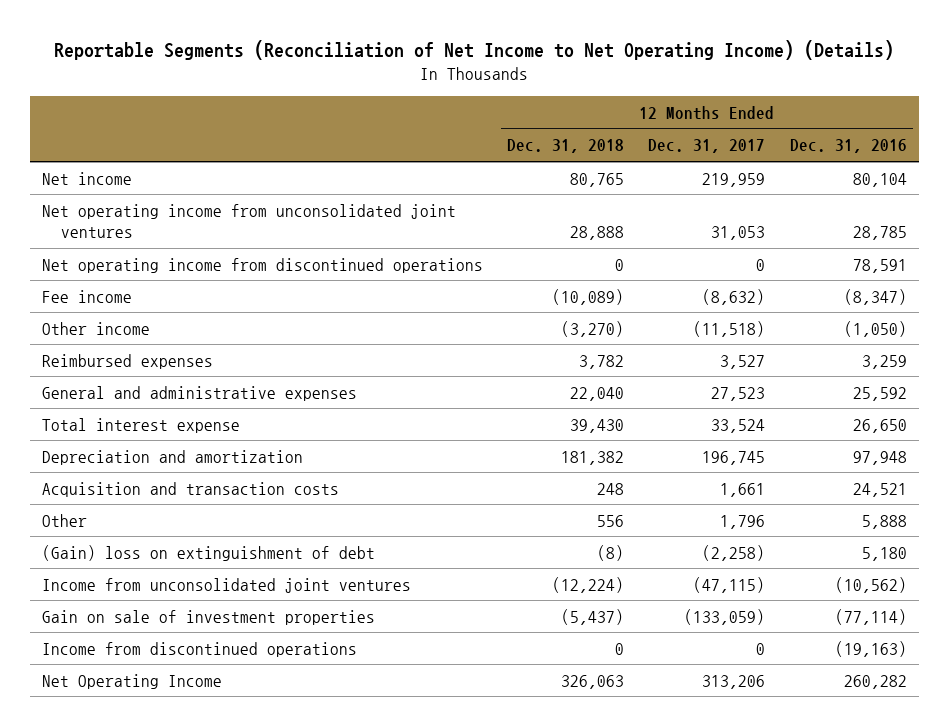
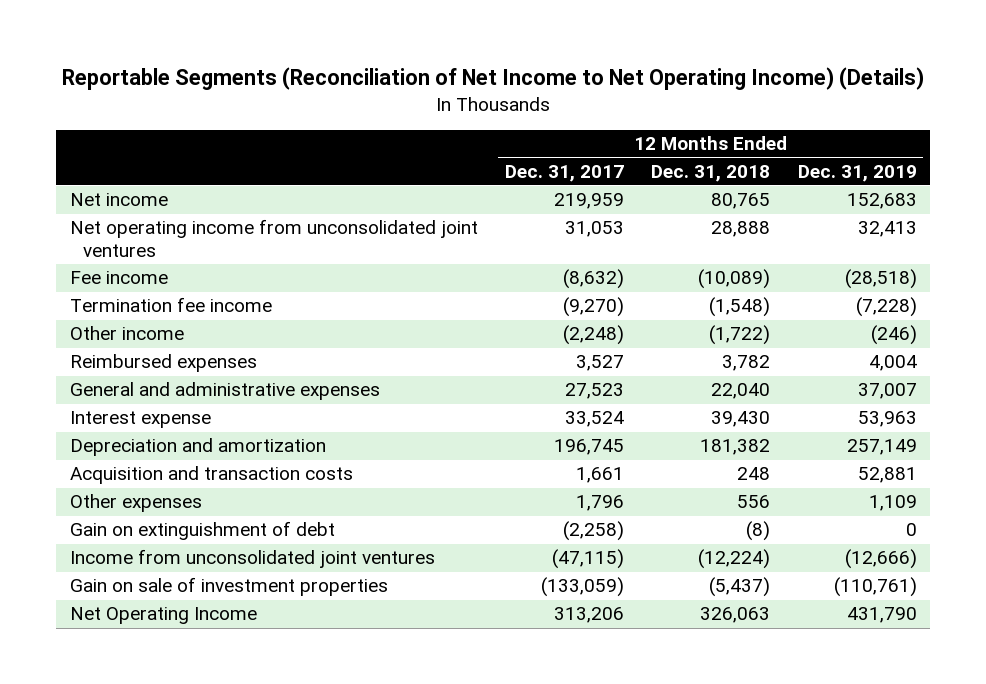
[789,139,907,154] Dec. 31, 2016 -> none
none -> [797,164,917,182] Dec. 31, 2019
[42,257,484,273] Net operating income from discontinued operations -> none
none -> [69,297,272,313] Termination fee income
[561,320,625,337] (3,270) -> [709,325,771,346] (1,722)
[693,320,766,337] (11,518) -> [562,325,624,346] (2,248)
[42,417,241,433] Total interest expense -> [69,411,211,429] Interest expense
[42,513,88,527] Other -> [69,494,202,513] Other expenses
[42,544,376,561] (Gain) loss on extinguishment of debt -> [69,521,335,541] Gain on extinguishment of debt
[42,641,358,657] Income from discontinued operations -> none

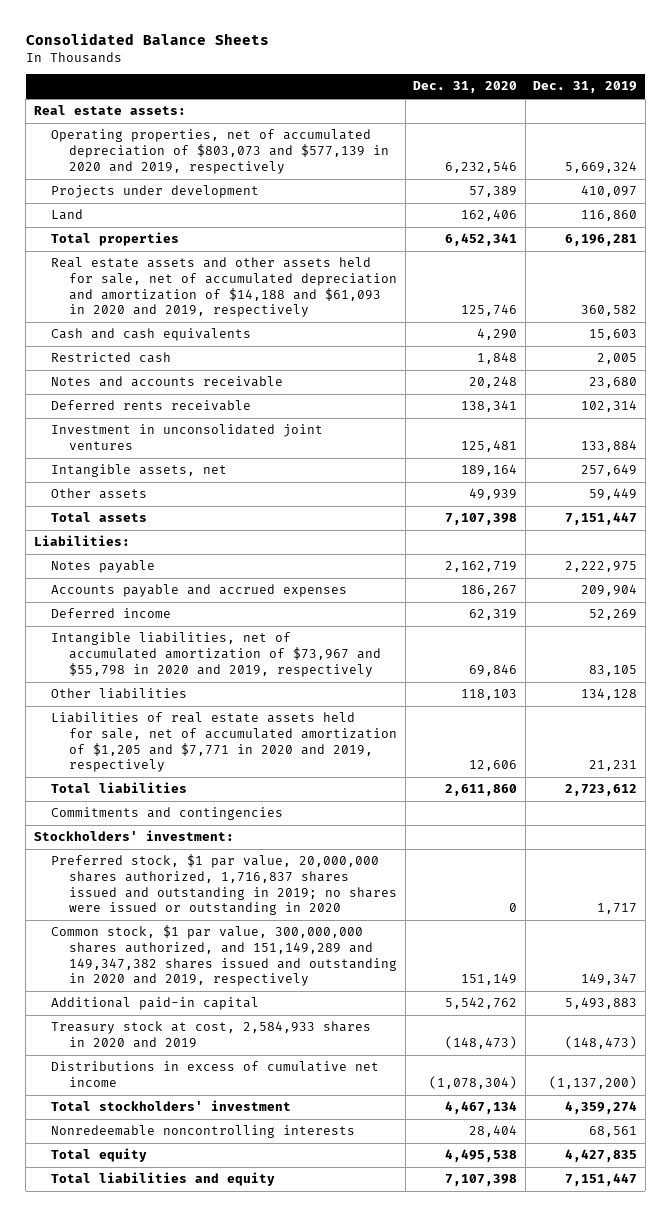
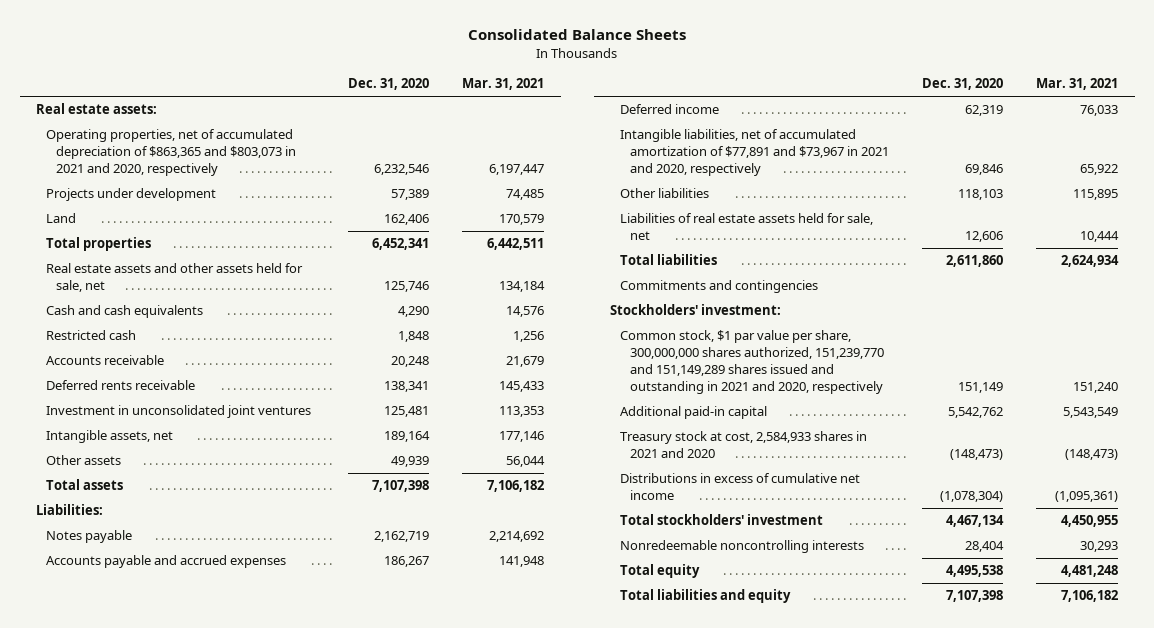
[533,81,638,94] Dec. 31, 2019 -> none
none -> [462,78,545,91] Mar. 31, 2021
[51,129,390,174] Operating properties, net of accumulated depreciation of $803,073 and $577,139 in 2020 and 2019, respectively -> [46,129,297,177] Operating properties, net of accumulated depreciation of $863,365 and $803,073 in 2021 and 2020, respectively
[51,257,398,318] Real estate assets and other assets held for sale, net of accumulated depreciation and amortization of $14,188 and $61,093 in 2020 and 2019, respectively -> [46,263,304,293] Real estate assets and other assets held for sale, net
[51,376,284,388] Notes and accounts receivable -> [46,355,165,366] Accounts receivable
[51,632,382,677] Intangible liabilities, net of accumulated amortization of $73,967 and $55,798 in 2020 and 2019, respectively -> [620,129,889,177] Intangible liabilities, net of accumulated amortization of $77,891 and $73,967 in 2021 and 2020, respectively
[51,712,398,773] Liabilities of real estate assets held for sale, net of accumulated amortization of $1,205 and $7,771 in 2020 and 2019, respectively -> [620,213,874,241] Liabilities of real estate assets held for sale, net
[51,854,398,916] Preferred stock, $1 par value, 20,000,000 shares authorized, 1,716,837 shares issued and outstanding in 2019; no shares were issued or outstanding in 2020 -> none
[51,925,398,987] Common stock, $1 par value, 300,000,000 shares authorized, and 151,149,289 and 149,347,382 shares issued and outstanding in 2020 and 2019, respectively -> [620,330,884,395] Common stock, $1 par value per share, 300,000,000 shares authorized, 151,239,770 and 151,149,289 shares issued and outstanding in 2021 and 2020, respectively
[51,1021,372,1049] Treasury stock at cost, 2,584,933 shares in 2020 and 2019 -> [620,431,868,459] Treasury stock at cost, 2,584,933 shares in 2021 and 2020

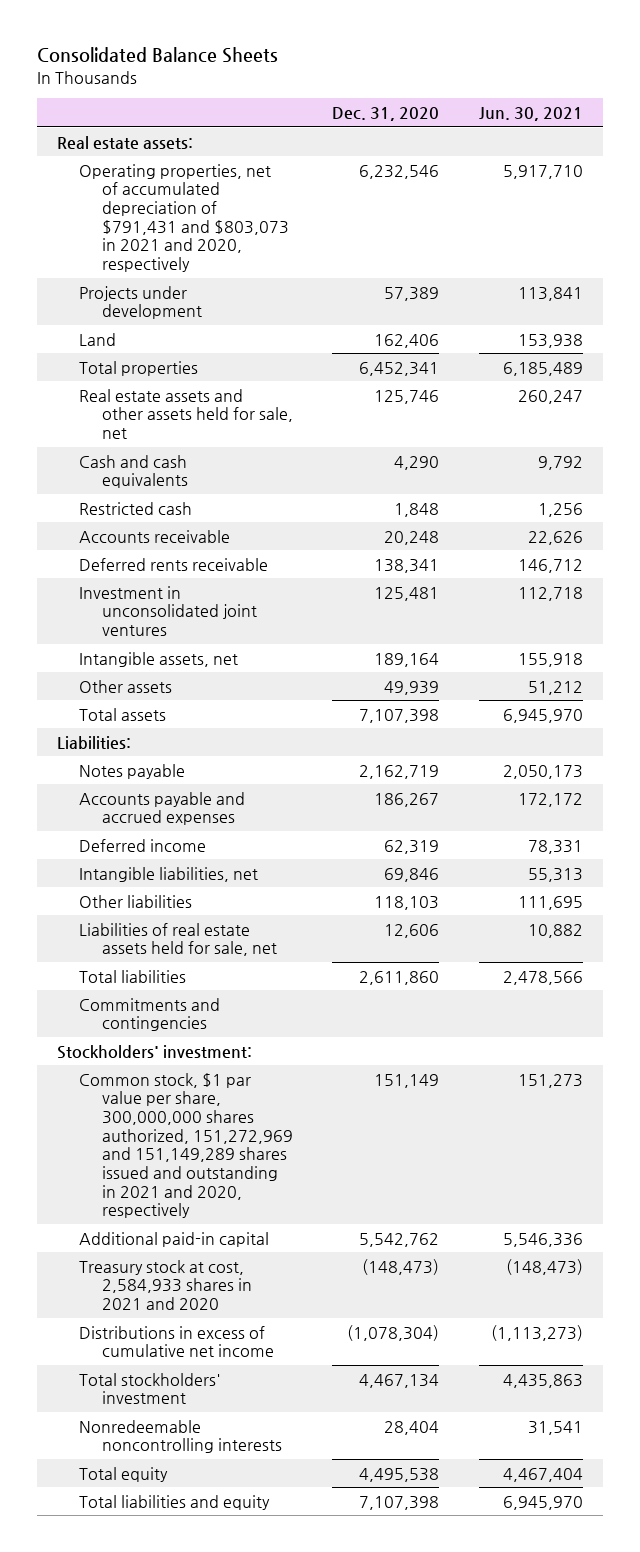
[462,78,545,91] Mar. 31, 2021 -> none
none -> [479,107,584,122] Jun. 30, 2021
[46,129,297,177] Operating properties, net of accumulated depreciation of $863,365 and $803,073 in 2021 and 2020, respectively -> [79,163,289,273] Operating properties, net of accumulated depreciation of $791,431 and $803,073 in 2021 and 2020, respectively
[620,129,889,177] Intangible liabilities, net of accumulated amortization of $77,891 and $73,967 in 2021 and 2020, respectively -> [79,866,259,882] Intangible liabilities, net
[620,330,884,395] Common stock, $1 par value per share, 300,000,000 shares authorized, 151,239,770 and 151,149,289 shares issued and outstanding in 2021 and 2020, respectively -> [79,1072,293,1219] Common stock, $1 par value per share, 300,000,000 shares authorized, 151,272,969 and 151,149,289 shares issued and outstanding in 2021 and 2020, respectively

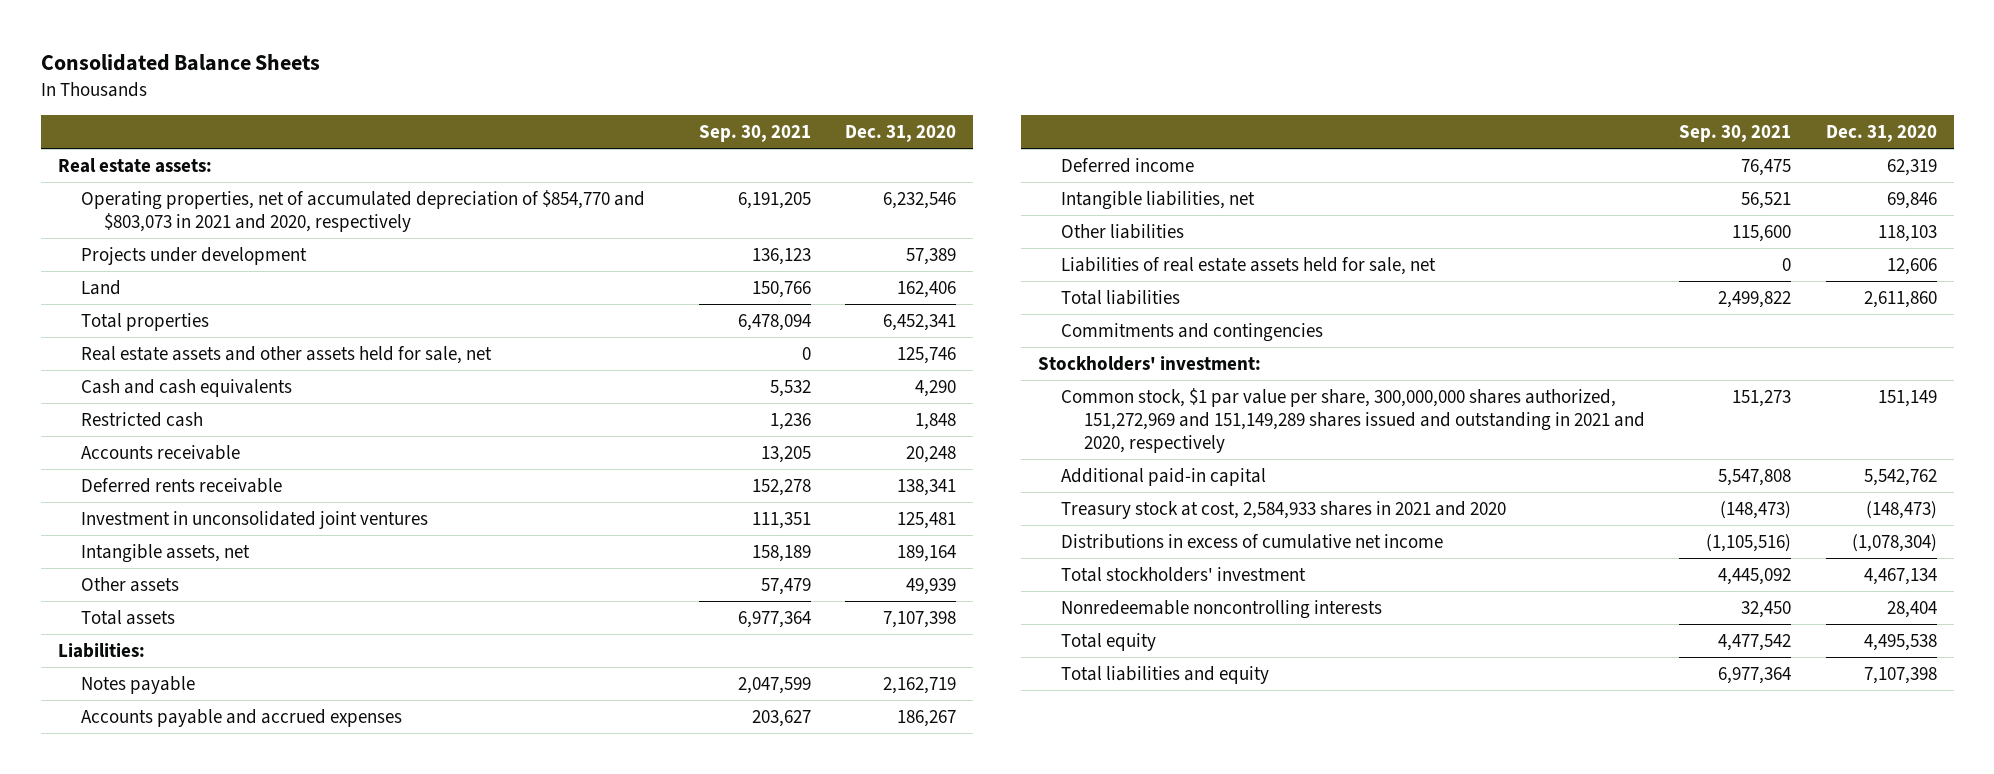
[479,107,584,122] Jun. 30, 2021 -> none
none -> [698,125,811,143] Sep. 30, 2021
[79,163,289,273] Operating properties, net of accumulated depreciation of $791,431 and $803,073 in 2021 and 2020, respectively -> [80,189,645,232] Operating properties, net of accumulated depreciation of $854,770 and $803,073 in 2021 and 2020, respectively

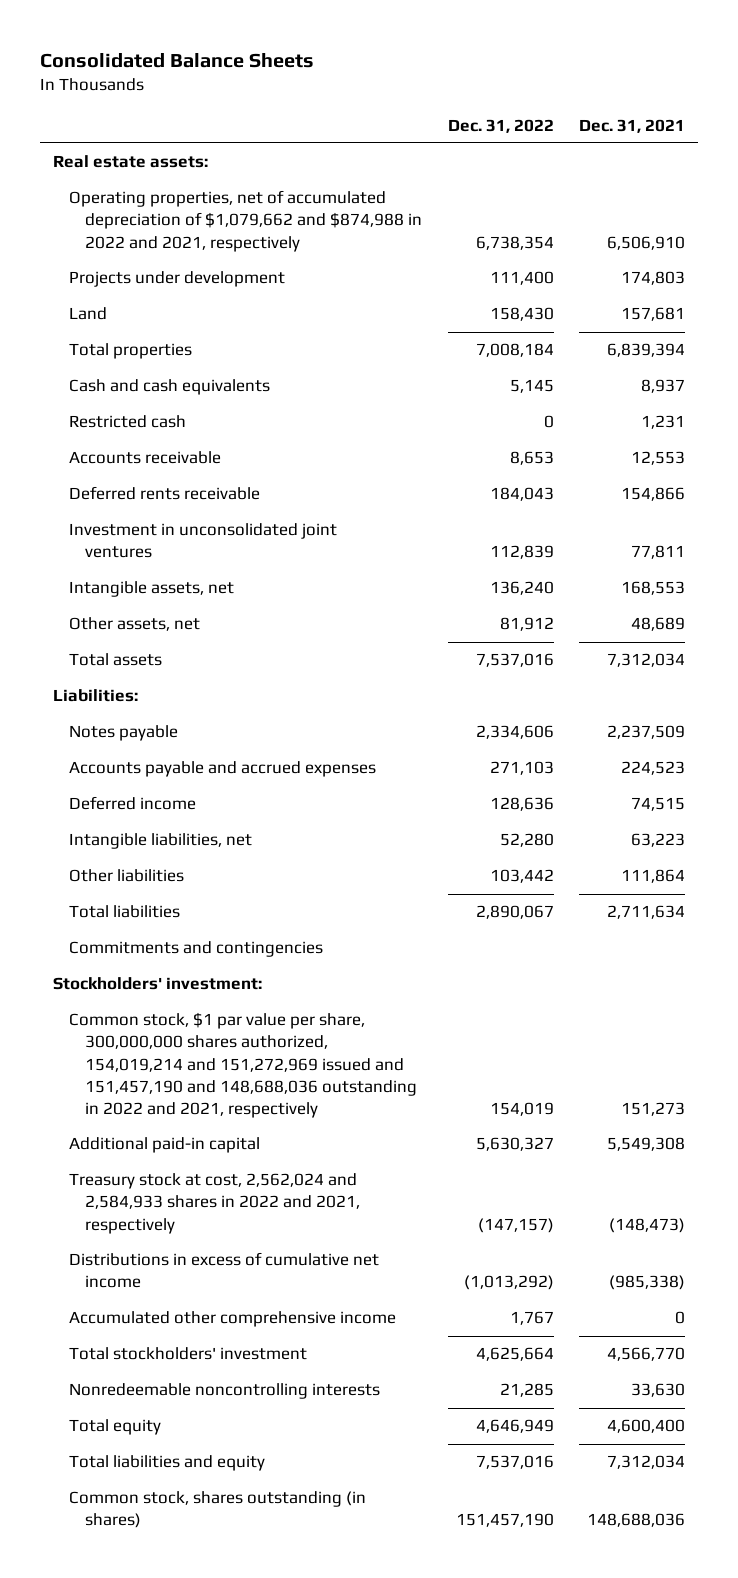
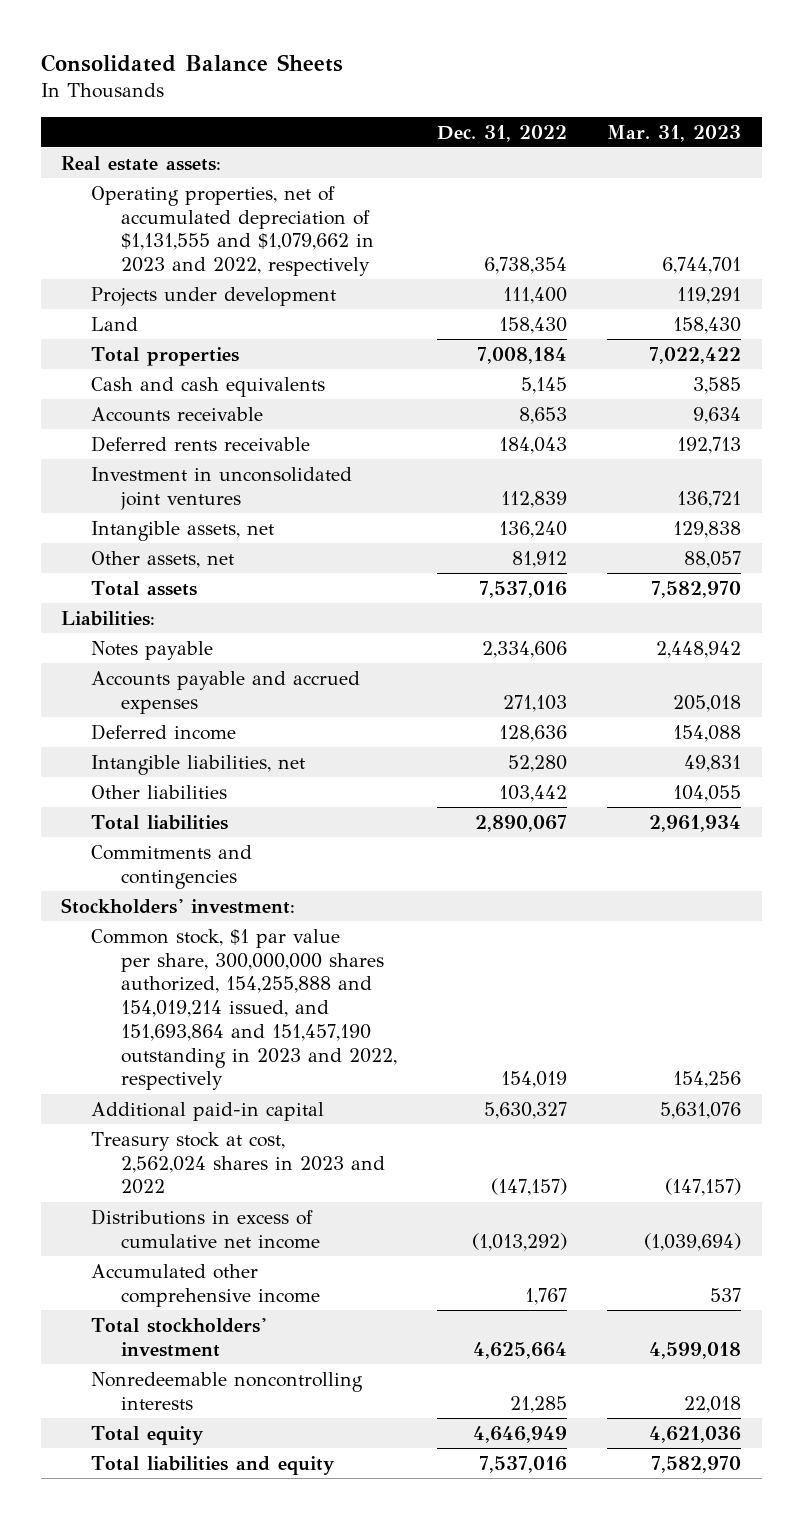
[578,118,685,133] Dec. 31, 2021 -> none
none -> [607,124,742,142] Mar. 31, 2023
[69,190,423,252] Operating properties, net of accumulated depreciation of $1,079,662 and $874,988 in 2022 and 2021, respectively -> [90,185,374,277] Operating properties, net of accumulated depreciation of $1,131,555 and $1,079,662 in 2023 and 2022, respectively
[69,415,187,429] Restricted cash -> none
[69,1012,418,1118] Common stock, $1 par value per share, 300,000,000 shares authorized, 154,019,214 and 151,272,969 issued and 151,457,190 and 148,688,036 outstanding in 2022 and 2021, respectively -> [90,928,397,1091] Common stock, $1 par value per share, 300,000,000 shares authorized, 154,255,888 and 154,019,214 issued, and 151,693,864 and 151,457,190 outstanding in 2023 and 2022, respectively
[69,1173,361,1234] Treasury stock at cost, 2,562,024 and 2,584,933 shares in 2022 and 2021, respectively -> [90,1131,385,1195] Treasury stock at cost, 2,562,024 shares in 2023 and 2022
[69,1491,367,1529] Common stock, shares outstanding (in shares) -> none

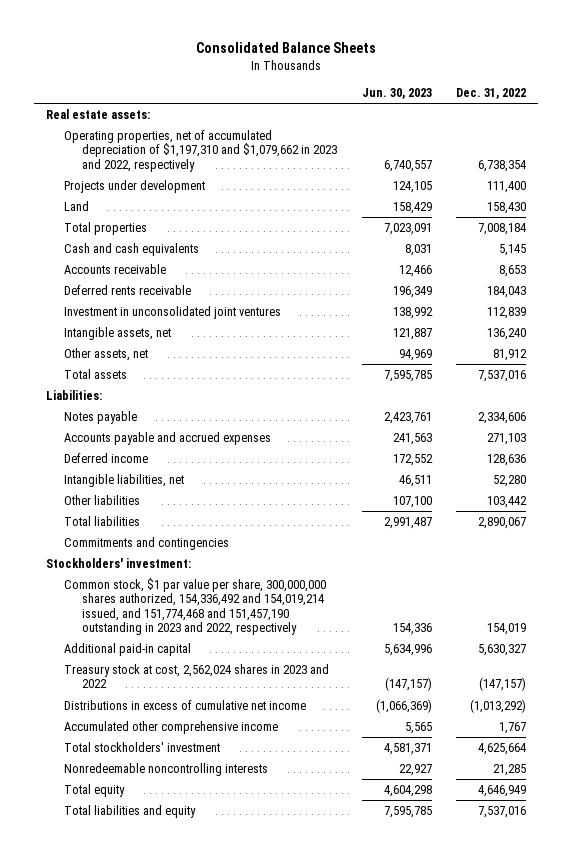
[607,124,742,142] Mar. 31, 2023 -> none
none -> [361,88,432,100] Jun. 30, 2023
[90,185,374,277] Operating properties, net of accumulated depreciation of $1,131,555 and $1,079,662 in 2023 and 2022, respectively -> [64,129,338,172] Operating properties, net of accumulated depreciation of $1,197,310 and $1,079,662 in 2023 and 2022, respectively
[90,928,397,1091] Common stock, $1 par value per share, 300,000,000 shares authorized, 154,255,888 and 154,019,214 issued, and 151,693,864 and 151,457,190 outstanding in 2023 and 2022, respectively -> [64,577,327,636] Common stock, $1 par value per share, 300,000,000 shares authorized, 154,336,492 and 154,019,214 issued, and 151,774,468 and 151,457,190 outstanding in 2023 and 2022, respectively

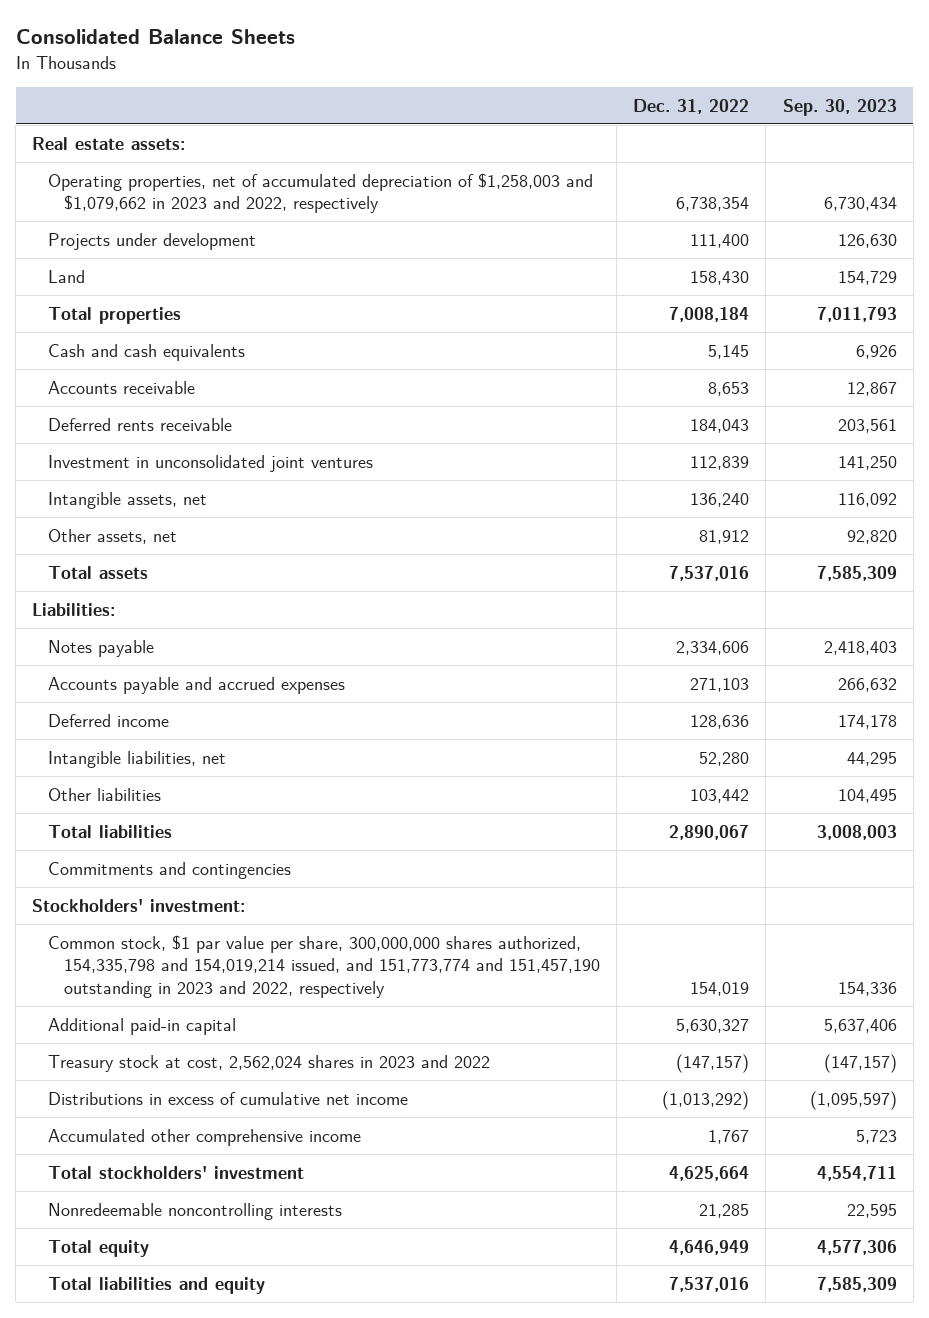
[361,88,432,100] Jun. 30, 2023 -> none
none -> [782,98,897,116] Sep. 30, 2023
[64,129,338,172] Operating properties, net of accumulated depreciation of $1,197,310 and $1,079,662 in 2023 and 2022, respectively -> [48,172,594,214] Operating properties, net of accumulated depreciation of $1,258,003 and $1,079,662 in 2023 and 2022, respectively
[64,577,327,636] Common stock, $1 par value per share, 300,000,000 shares authorized, 154,336,492 and 154,019,214 issued, and 151,774,468 and 151,457,190 outstanding in 2023 and 2022, respectively -> [48,934,600,998] Common stock, $1 par value per share, 300,000,000 shares authorized, 154,335,798 and 154,019,214 issued, and 151,773,774 and 151,457,190 outstanding in 2023 and 2022, respectively

